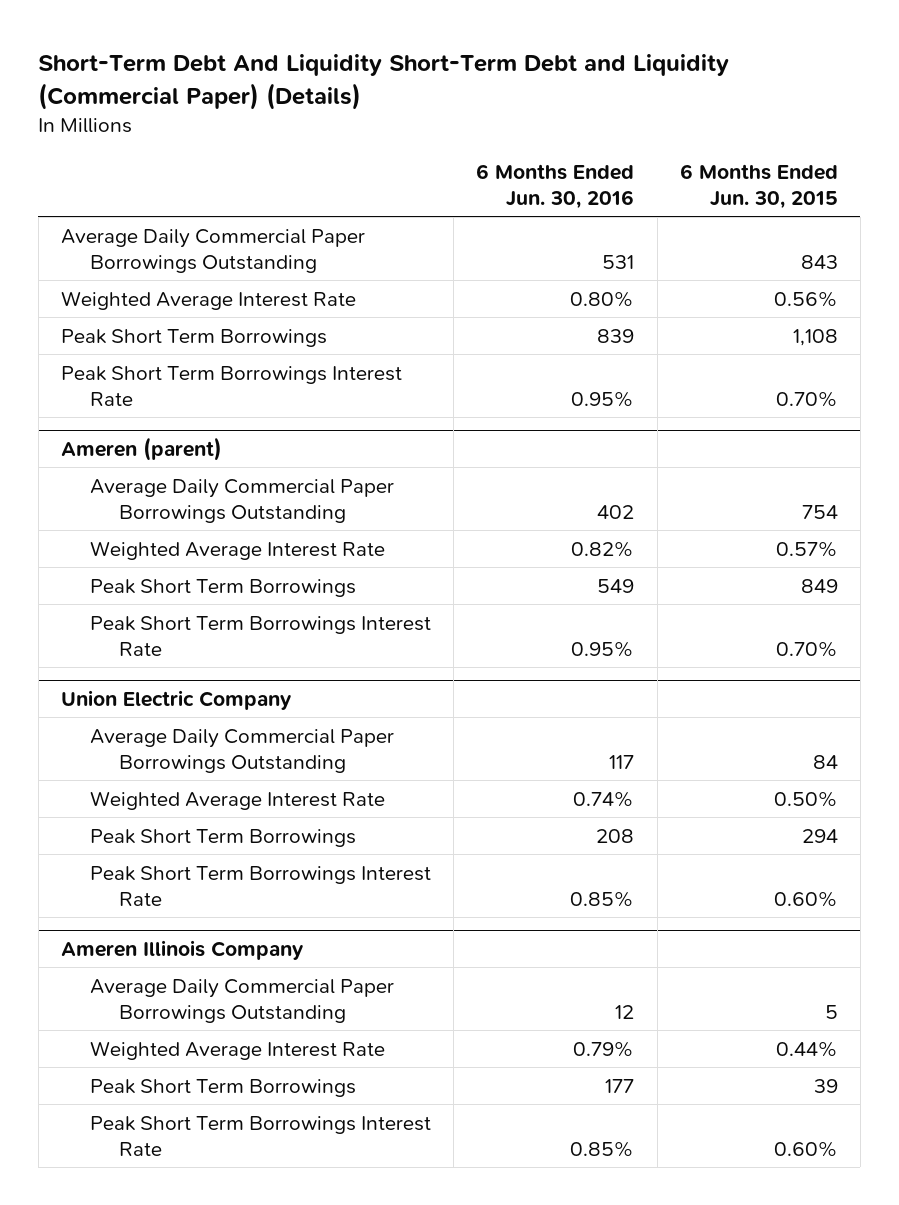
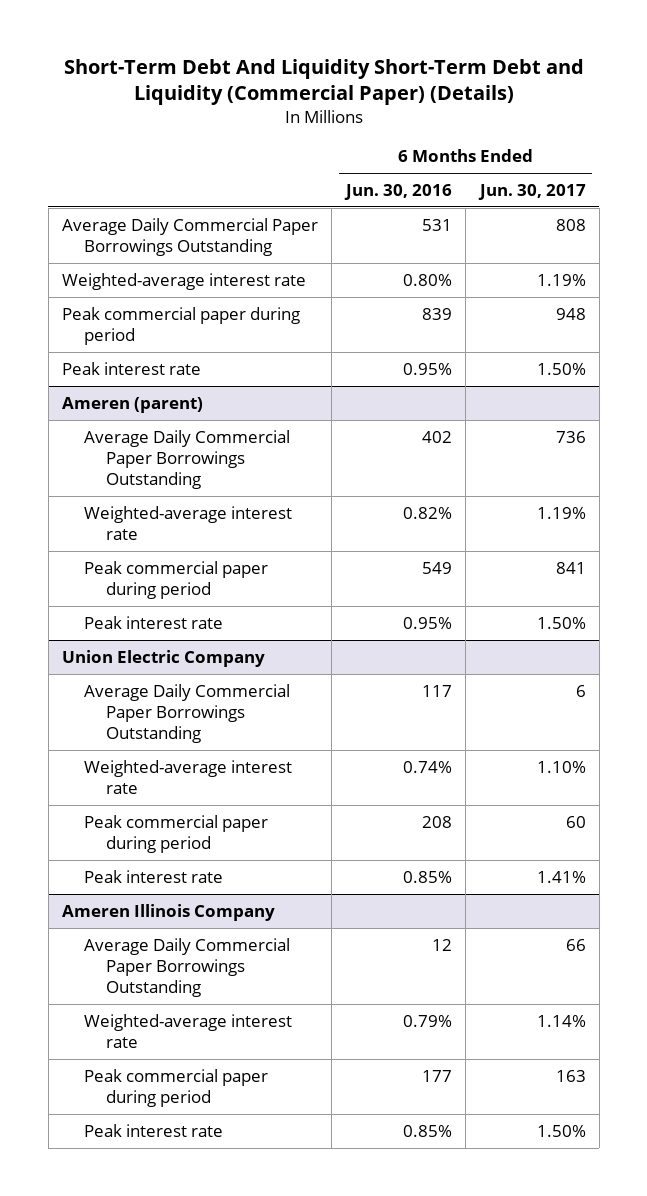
[679,163,838,210] 6 Months Ended Jun. 30, 2015 -> none
none -> [477,183,586,200] Jun. 30, 2017
[61,290,357,310] Weighted Average Interest Rate -> [61,272,306,290] Weighted-average interest rate
[61,328,328,347] Peak Short Term Borrowings -> [61,306,300,345] Peak commercial paper during period
[61,365,403,406] Peak Short Term Borrowings Interest Rate -> [61,361,201,375] Peak interest rate
[90,540,386,560] Weighted Average Interest Rate -> [83,505,292,540] Weighted-average interest rate
[90,578,357,597] Peak Short Term Borrowings -> [83,560,268,599] Peak commercial paper during period
[90,615,432,656] Peak Short Term Borrowings Interest Rate -> [83,615,223,629] Peak interest rate
[90,790,386,810] Weighted Average Interest Rate -> [83,759,292,794] Weighted-average interest rate
[90,828,357,847] Peak Short Term Borrowings -> [83,814,268,853] Peak commercial paper during period
[90,865,432,906] Peak Short Term Borrowings Interest Rate -> [83,869,223,883] Peak interest rate
[90,1040,386,1060] Weighted Average Interest Rate -> [83,1013,292,1048] Weighted-average interest rate
[90,1078,357,1097] Peak Short Term Borrowings -> [83,1068,268,1107] Peak commercial paper during period
[90,1115,432,1156] Peak Short Term Borrowings Interest Rate -> [83,1123,223,1137] Peak interest rate

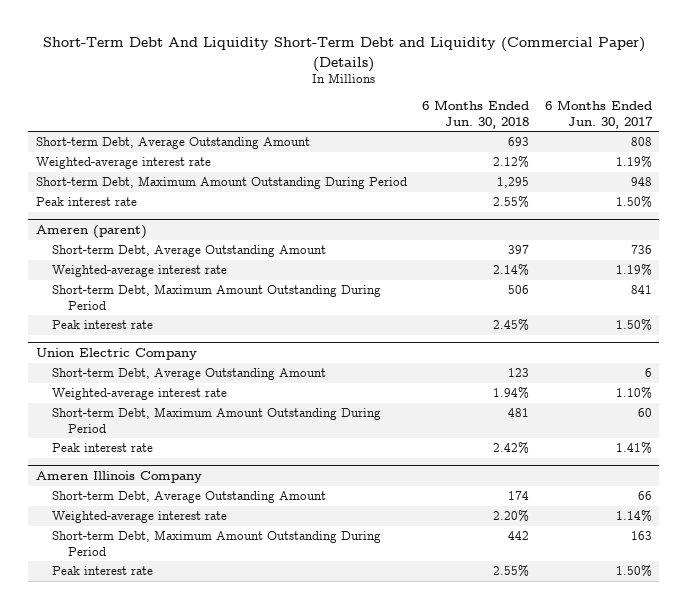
[343,183,452,200] Jun. 30, 2016 -> none
none -> [422,99,530,129] 6 Months Ended Jun. 30, 2018
[61,217,318,256] Average Daily Commercial Paper Borrowings Outstanding -> none
none -> [35,137,310,150] Short-term Debt, Average Outstanding Amount
[61,306,300,345] Peak commercial paper during period -> [35,176,407,190] Short-term Debt, Maximum Amount Outstanding During Period
[83,429,290,489] Average Daily Commercial Paper Borrowings Outstanding -> [51,245,326,258] Short-term Debt, Average Outstanding Amount
[83,560,268,599] Peak commercial paper during period -> [51,284,381,310] Short-term Debt, Maximum Amount Outstanding During Period
[83,683,290,743] Average Daily Commercial Paper Borrowings Outstanding -> none
none -> [51,368,326,381] Short-term Debt, Average Outstanding Amount
[83,814,268,853] Peak commercial paper during period -> none
none -> [51,407,381,433] Short-term Debt, Maximum Amount Outstanding During Period
[83,937,290,997] Average Daily Commercial Paper Borrowings Outstanding -> none
none -> [51,491,326,504] Short-term Debt, Average Outstanding Amount
[83,1068,268,1107] Peak commercial paper during period -> [51,530,381,556] Short-term Debt, Maximum Amount Outstanding During Period

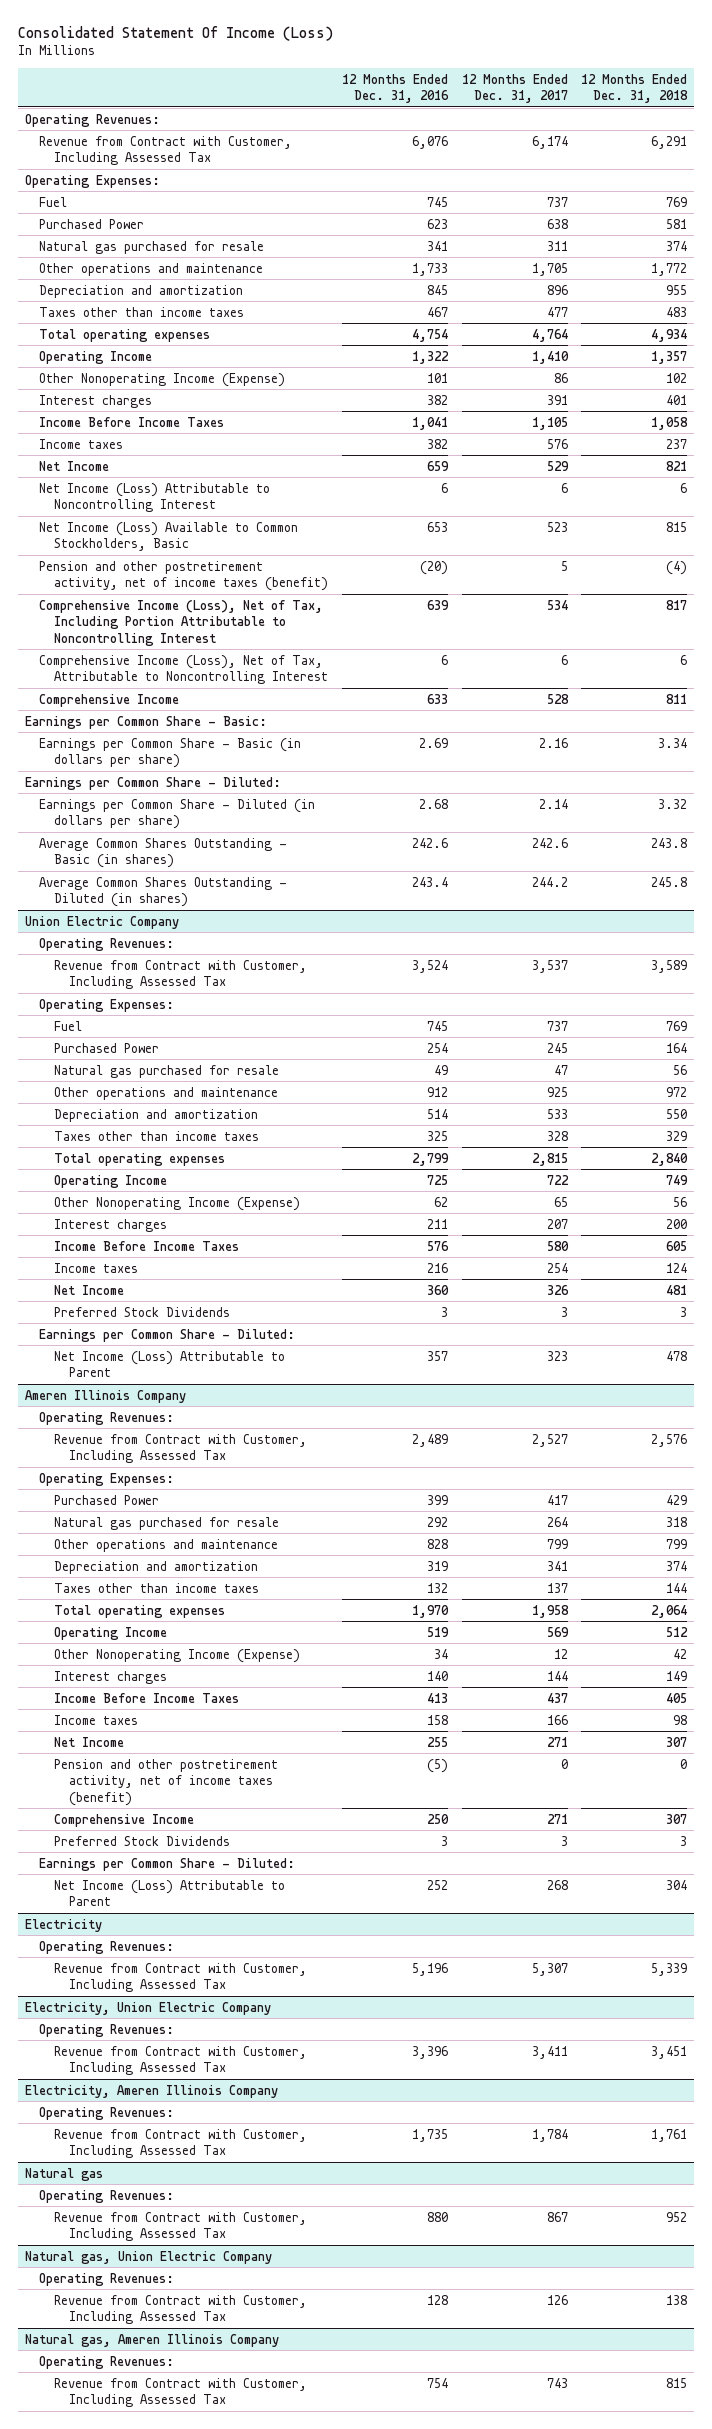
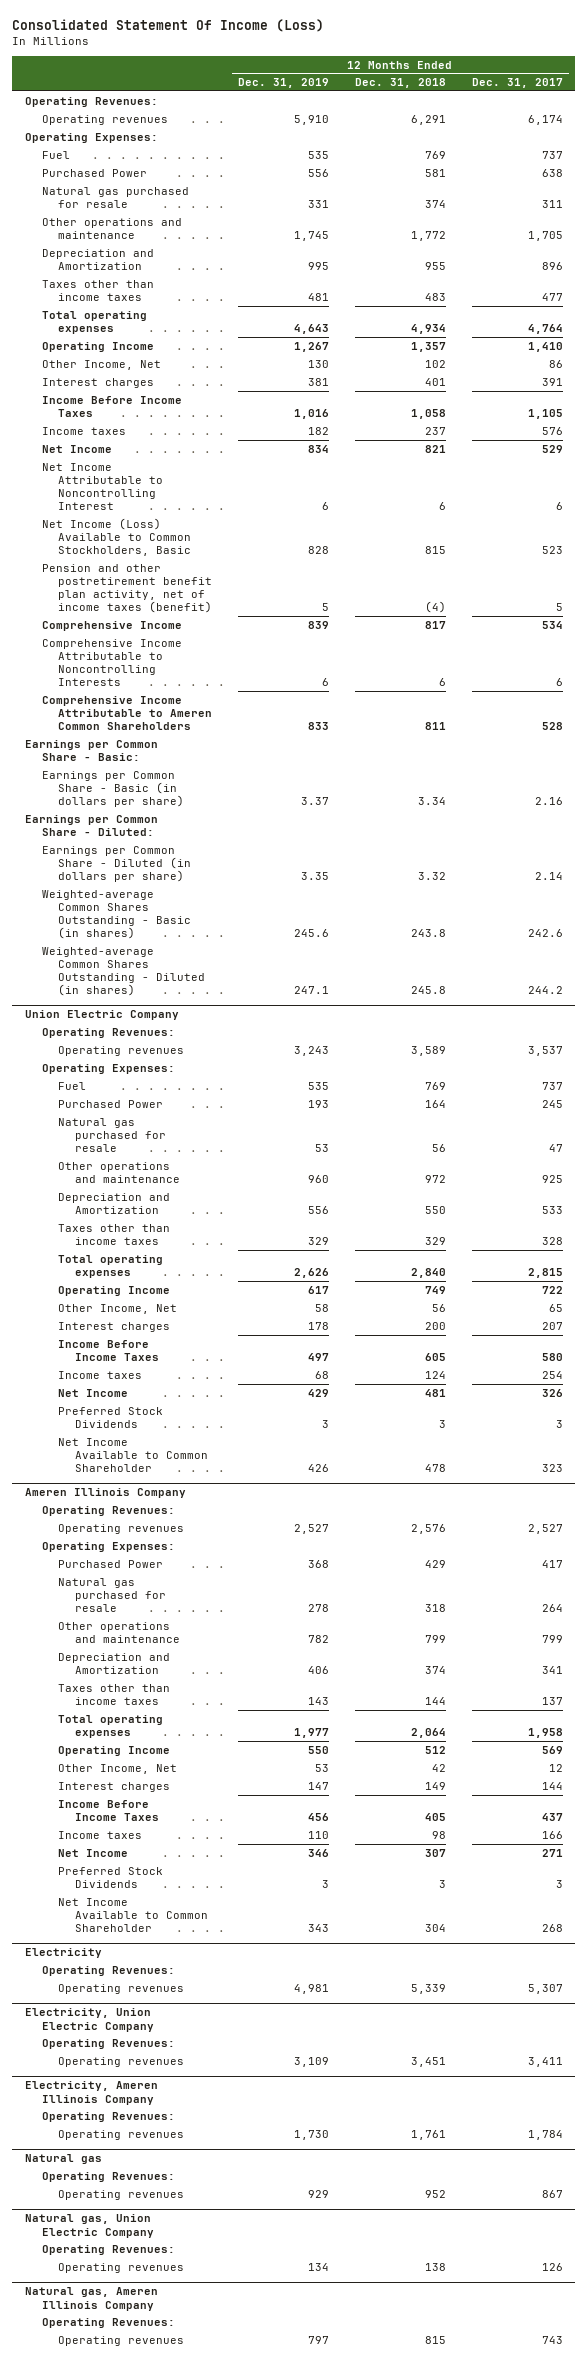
[341,73,449,104] 12 Months Ended Dec. 31, 2016 -> none
none -> [238,78,330,89] Dec. 31, 2019
[39,135,293,166] Revenue from Contract with Customer, Including Assessed Tax -> [41,114,168,125] Operating revenues
[39,284,244,298] Depreciation and amortization -> [41,248,154,271] Depreciation and Amortization
[39,372,286,387] Other Nonoperating Income (Expense) -> [41,359,161,370] Other Income, Net
[39,482,271,513] Net Income (Loss) Attributable to Noncontrolling Interest -> [41,462,164,511] Net Income Attributable to Noncontrolling Interest
[39,560,329,592] Pension and other postretirement activity, net of income taxes (benefit) -> [41,563,213,614] Pension and other postretirement benefit plan activity, net of income taxes (benefit)
[39,599,324,646] Comprehensive Income (Loss), Net of Tax, Including Portion Attributable to Noncontrolling Interest -> [41,620,182,631] Comprehensive Income
[39,654,329,685] Comprehensive Income (Loss), Net of Tax, Attributable to Noncontrolling Interest -> [41,638,182,687] Comprehensive Income Attributable to Noncontrolling Interests
[39,693,180,707] Comprehensive Income -> [41,695,213,731] Comprehensive Income Attributable to Ameren Common Shareholders
[39,837,288,869] Average Common Shares Outstanding - Basic (in shares) -> [41,889,192,940] Weighted-average Common Shares Outstanding - Basic (in shares)
[39,876,288,908] Average Common Shares Outstanding - Diluted (in shares) -> [41,946,206,997] Weighted-average Common Shares Outstanding - Diluted (in shares)
[54,959,308,990] Revenue from Contract with Customer, Including Assessed Tax -> [58,1045,185,1056] Operating revenues
[54,1108,259,1122] Depreciation and amortization -> [58,1192,171,1215] Depreciation and Amortization
[54,1196,301,1211] Other Nonoperating Income (Expense) -> [58,1303,178,1314] Other Income, Net
[39,1328,296,1342] Earnings per Common Share - Diluted: -> none
[54,1350,286,1378] Net Income (Loss) Attributable to Parent -> [58,1437,209,1473] Net Income Available to Common Shareholder
[54,1433,308,1464] Revenue from Contract with Customer, Including Assessed Tax -> [58,1523,185,1534] Operating revenues
[54,1560,259,1574] Depreciation and amortization -> [58,1652,171,1675] Depreciation and Amortization
[54,1648,301,1663] Other Nonoperating Income (Expense) -> [58,1763,178,1774] Other Income, Net
[54,1758,279,1806] Pension and other postretirement activity, net of income taxes (benefit) -> none
[54,1813,195,1827] Comprehensive Income -> none
[39,1857,296,1871] Earnings per Common Share - Diluted: -> none
[54,1879,286,1907] Net Income (Loss) Attributable to Parent -> [58,1897,209,1933] Net Income Available to Common Shareholder
[54,1962,308,1993] Revenue from Contract with Customer, Including Assessed Tax -> [58,1983,185,1994] Operating revenues
[54,2045,308,2076] Revenue from Contract with Customer, Including Assessed Tax -> [58,2056,185,2067] Operating revenues
[54,2128,308,2159] Revenue from Contract with Customer, Including Assessed Tax -> [58,2129,185,2140] Operating revenues
[54,2211,308,2242] Revenue from Contract with Customer, Including Assessed Tax -> [58,2189,185,2200] Operating revenues
[54,2294,308,2325] Revenue from Contract with Customer, Including Assessed Tax -> [58,2262,185,2273] Operating revenues
[54,2377,308,2408] Revenue from Contract with Customer, Including Assessed Tax -> [58,2335,185,2346] Operating revenues

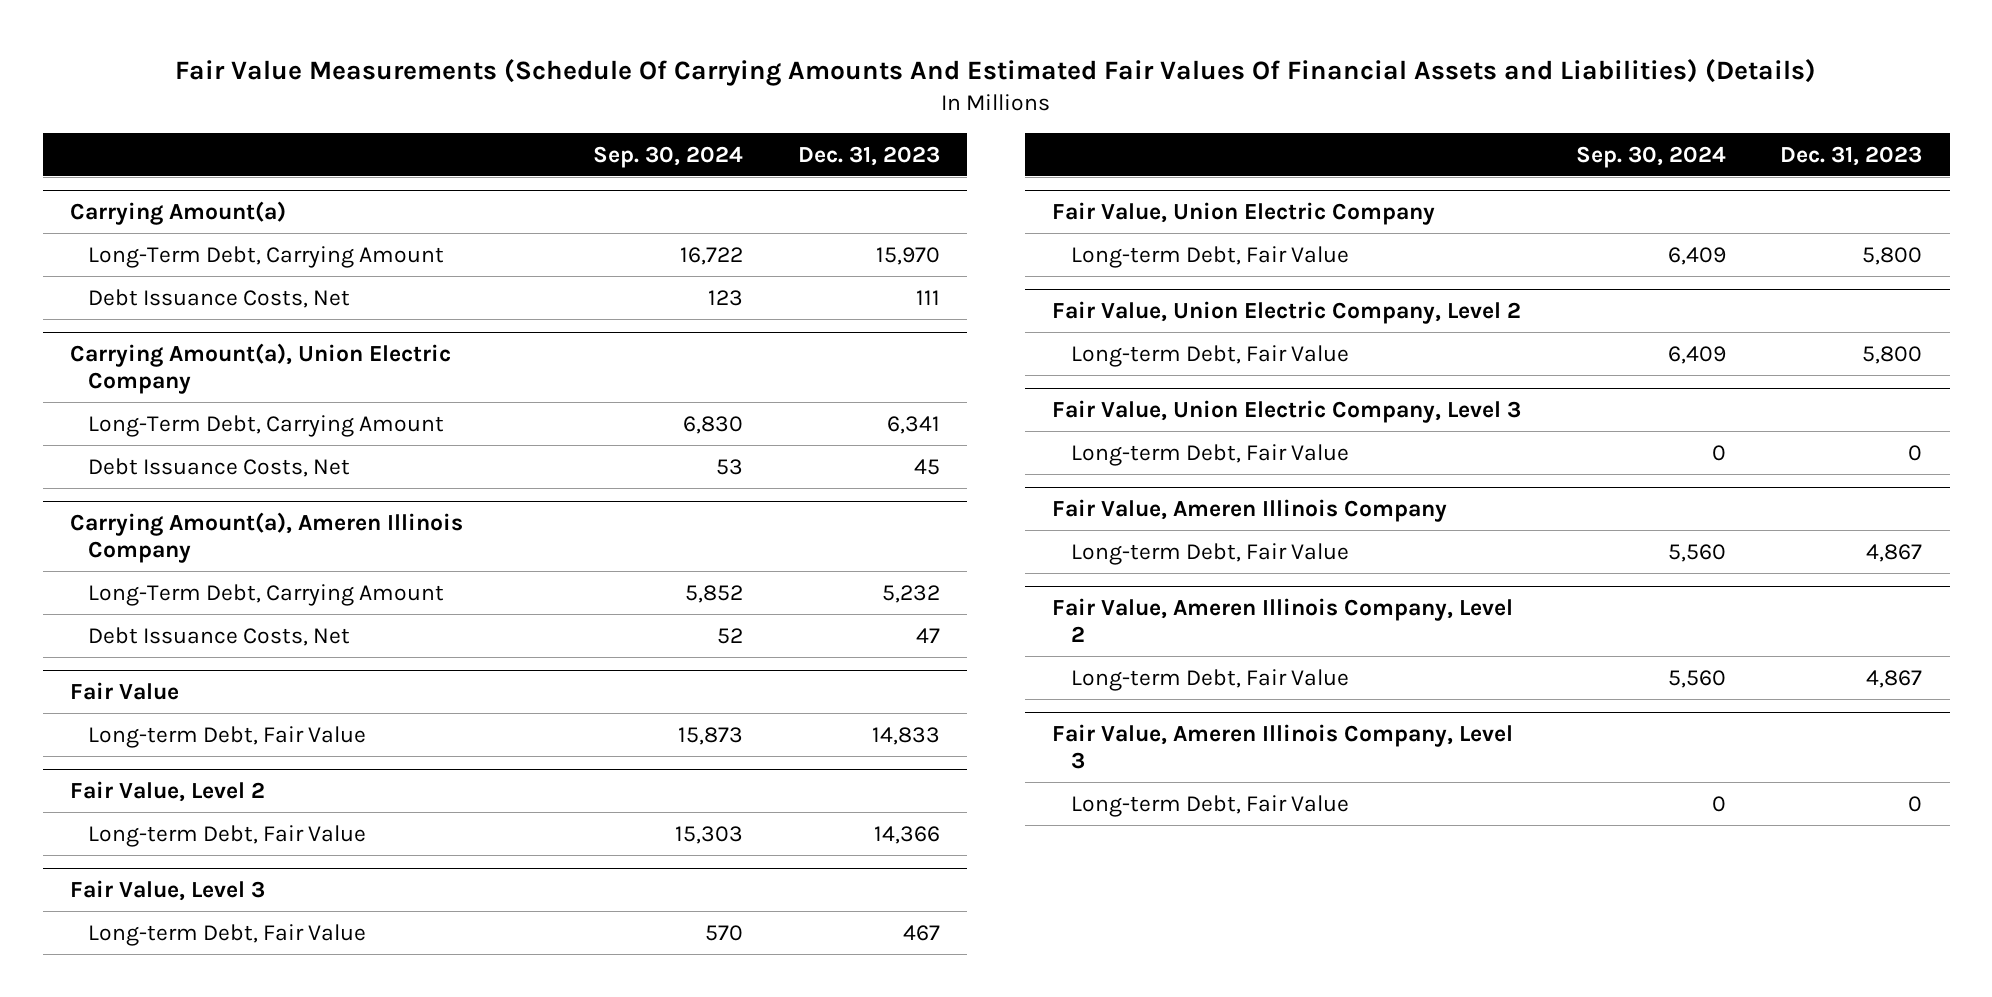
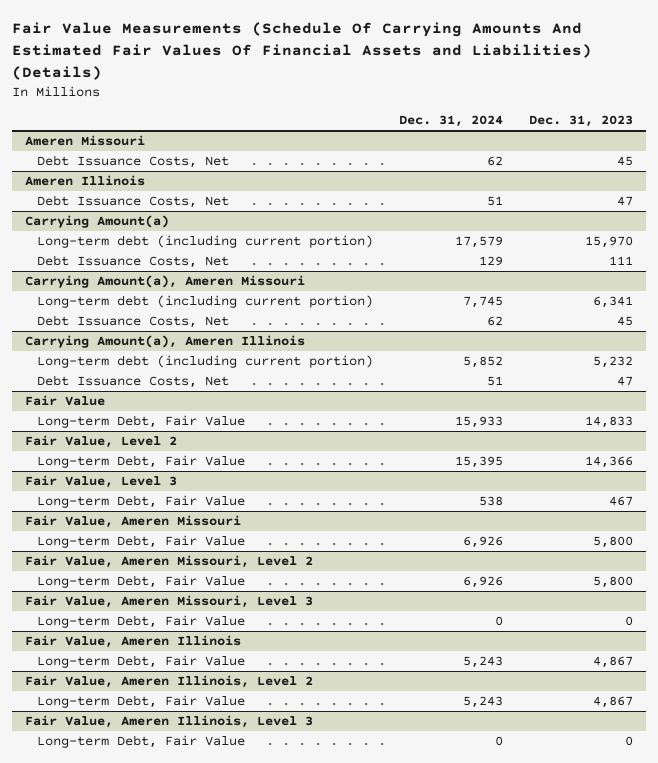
[593,145,744,168] Sep. 30, 2024 -> none
none -> [399,115,504,128] Dec. 31, 2024
none -> [24,135,145,147] Ameren Missouri
none -> [37,155,230,169] Debt Issuance Costs, Net
none -> [24,175,145,187] Ameren Illinois
none -> [37,195,230,209] Debt Issuance Costs, Net
[88,245,445,268] Long-Term Debt, Carrying Amount -> [37,235,374,249] Long-term debt (including current portion)
[69,343,451,394] Carrying Amount(a), Union Electric Company -> none
none -> [24,275,305,289] Carrying Amount(a), Ameren Missouri
[88,414,445,437] Long-Term Debt, Carrying Amount -> [37,295,374,309] Long-term debt (including current portion)
[69,512,463,563] Carrying Amount(a), Ameren Illinois Company -> [24,335,305,349] Carrying Amount(a), Ameren Illinois
[88,583,445,606] Long-Term Debt, Carrying Amount -> [37,355,374,369] Long-term debt (including current portion)
[1052,202,1436,226] Fair Value, Union Electric Company -> none
none -> [24,515,241,529] Fair Value, Ameren Missouri
[1052,301,1522,325] Fair Value, Union Electric Company, Level 2 -> none
none -> [24,555,313,569] Fair Value, Ameren Missouri, Level 2
[1052,400,1522,424] Fair Value, Union Electric Company, Level 3 -> none
none -> [24,595,313,609] Fair Value, Ameren Missouri, Level 3
[1052,499,1448,523] Fair Value, Ameren Illinois Company -> [24,635,241,649] Fair Value, Ameren Illinois
[1052,598,1514,642] Fair Value, Ameren Illinois Company, Level 2 -> [24,675,313,689] Fair Value, Ameren Illinois, Level 2
[1052,724,1514,769] Fair Value, Ameren Illinois Company, Level 3 -> [24,715,313,729] Fair Value, Ameren Illinois, Level 3

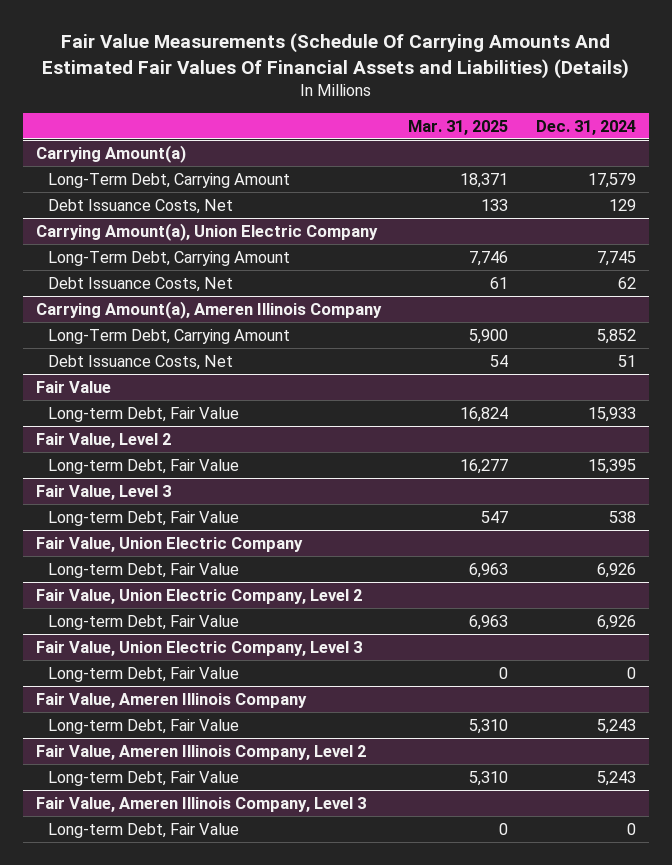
[529,115,634,128] Dec. 31, 2023 -> none
none -> [408,119,509,135] Mar. 31, 2025
[24,135,145,147] Ameren Missouri -> none
[37,155,230,169] Debt Issuance Costs, Net -> none
[24,175,145,187] Ameren Illinois -> none
[37,195,230,209] Debt Issuance Costs, Net -> none
[37,235,374,249] Long-term debt (including current portion) -> [47,172,290,188] Long-Term Debt, Carrying Amount
[24,275,305,289] Carrying Amount(a), Ameren Missouri -> none
none -> [36,222,379,241] Carrying Amount(a), Union Electric Company
[37,295,374,309] Long-term debt (including current portion) -> [47,250,290,266] Long-Term Debt, Carrying Amount
[24,335,305,349] Carrying Amount(a), Ameren Illinois -> [36,300,383,319] Carrying Amount(a), Ameren Illinois Company
[37,355,374,369] Long-term debt (including current portion) -> [47,328,290,344] Long-Term Debt, Carrying Amount
[24,515,241,529] Fair Value, Ameren Missouri -> none
none -> [36,536,304,552] Fair Value, Union Electric Company
[24,555,313,569] Fair Value, Ameren Missouri, Level 2 -> none
none -> [36,588,363,604] Fair Value, Union Electric Company, Level 2
[24,595,313,609] Fair Value, Ameren Missouri, Level 3 -> none
none -> [36,640,363,656] Fair Value, Union Electric Company, Level 3
[24,635,241,649] Fair Value, Ameren Illinois -> [36,692,308,708] Fair Value, Ameren Illinois Company
[24,675,313,689] Fair Value, Ameren Illinois, Level 2 -> [36,744,367,760] Fair Value, Ameren Illinois Company, Level 2
[24,715,313,729] Fair Value, Ameren Illinois, Level 3 -> [36,796,367,812] Fair Value, Ameren Illinois Company, Level 3

